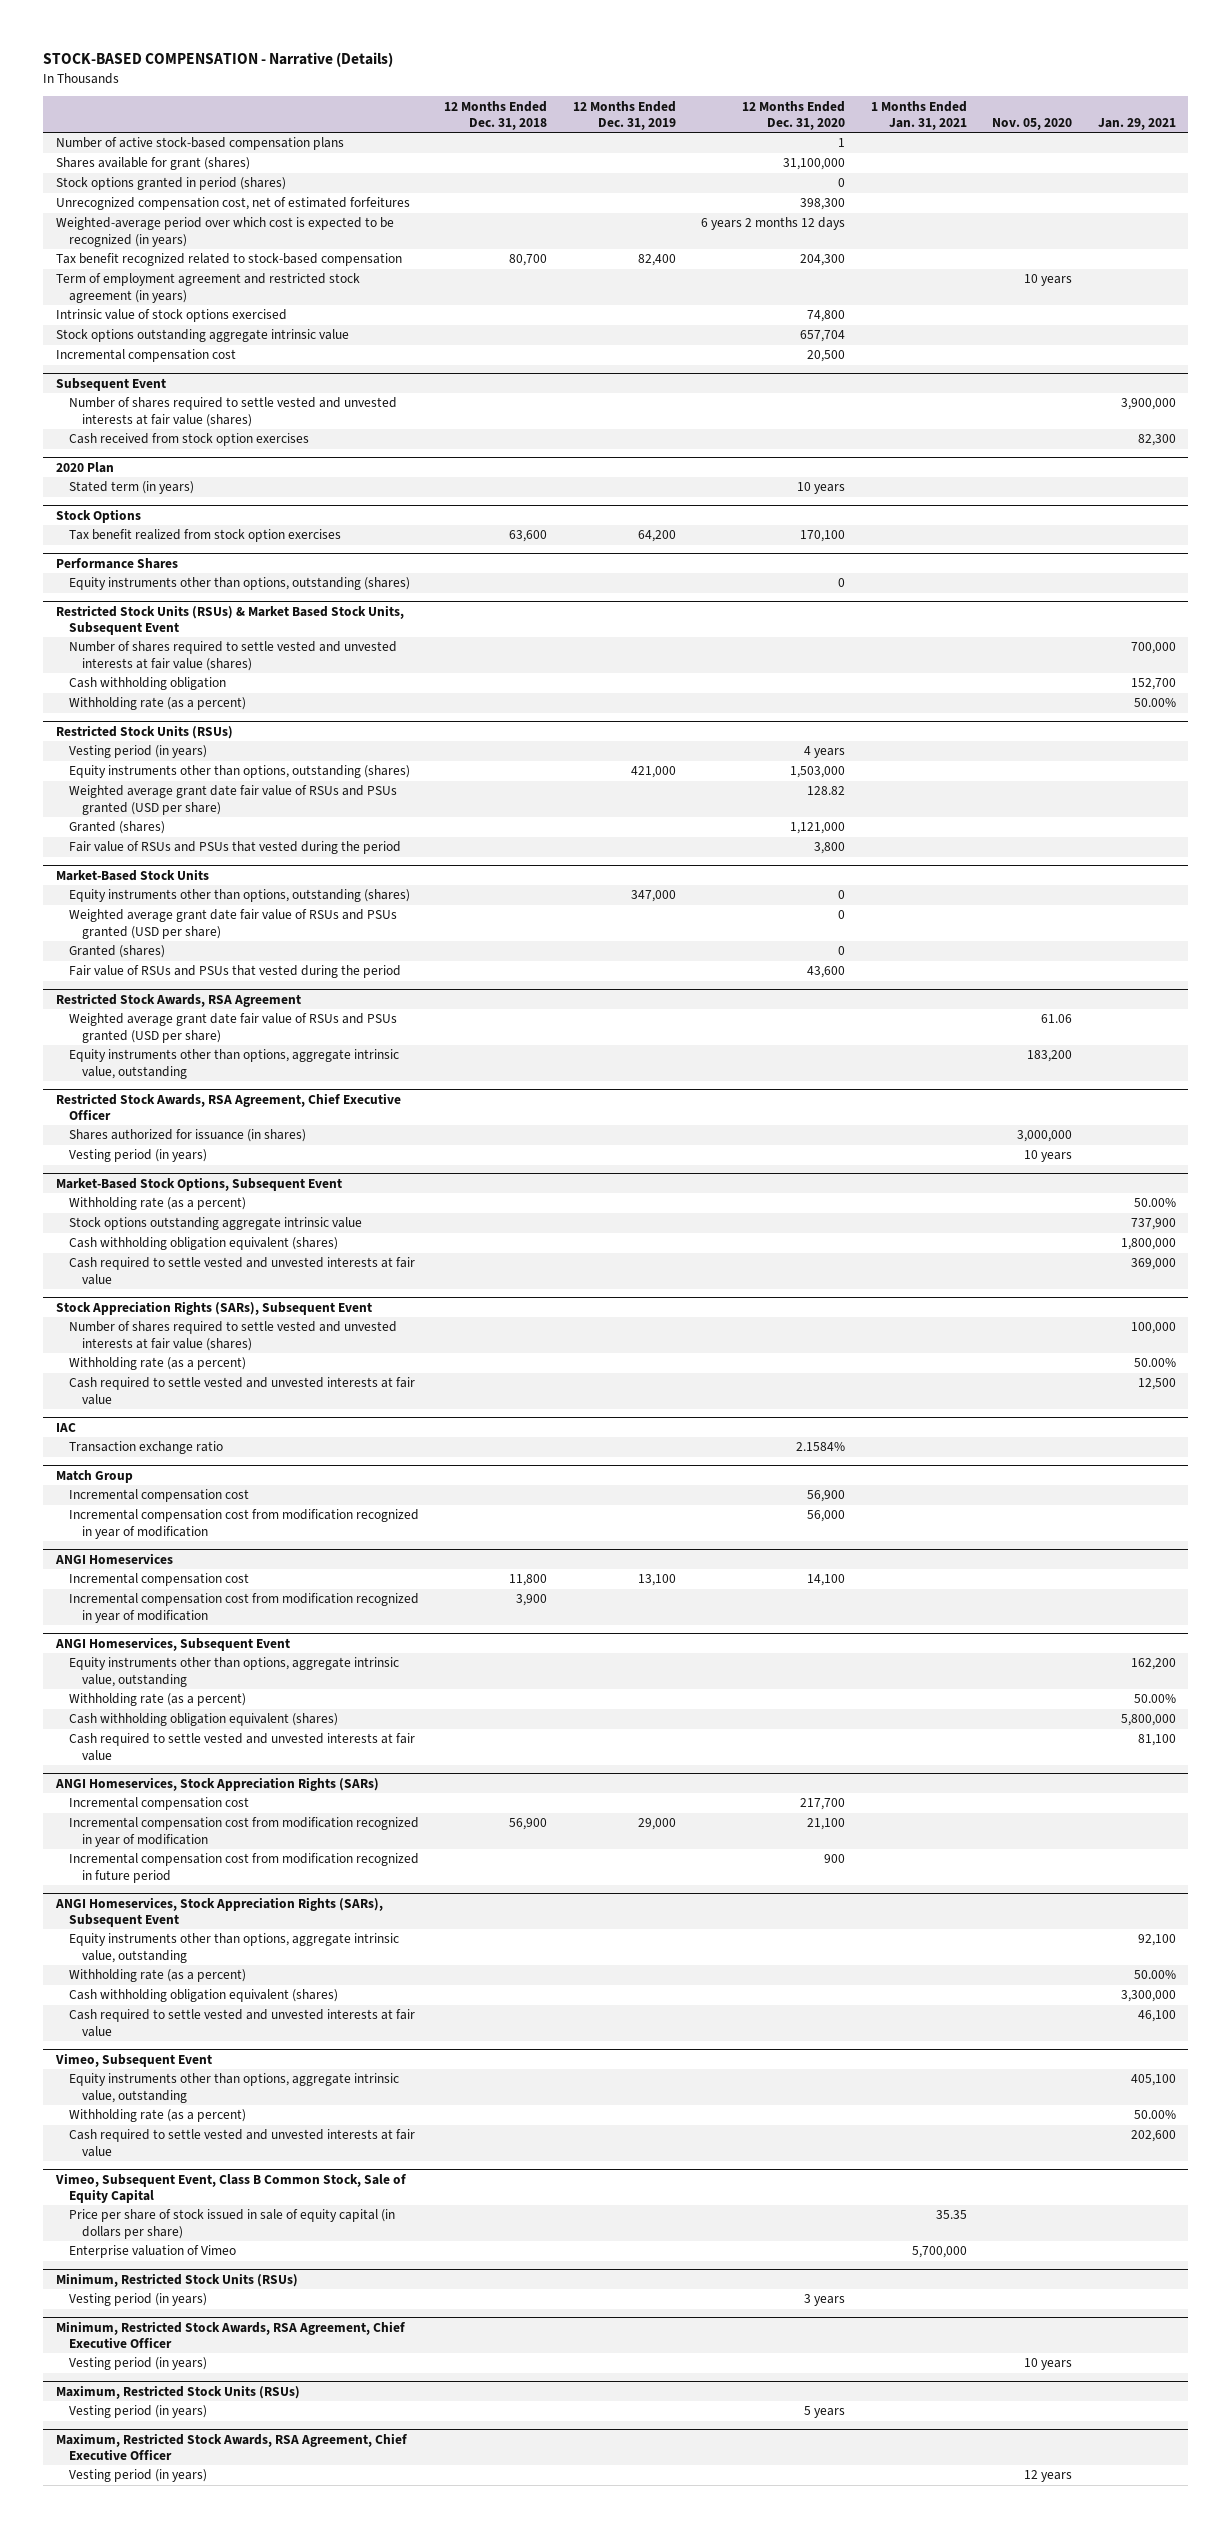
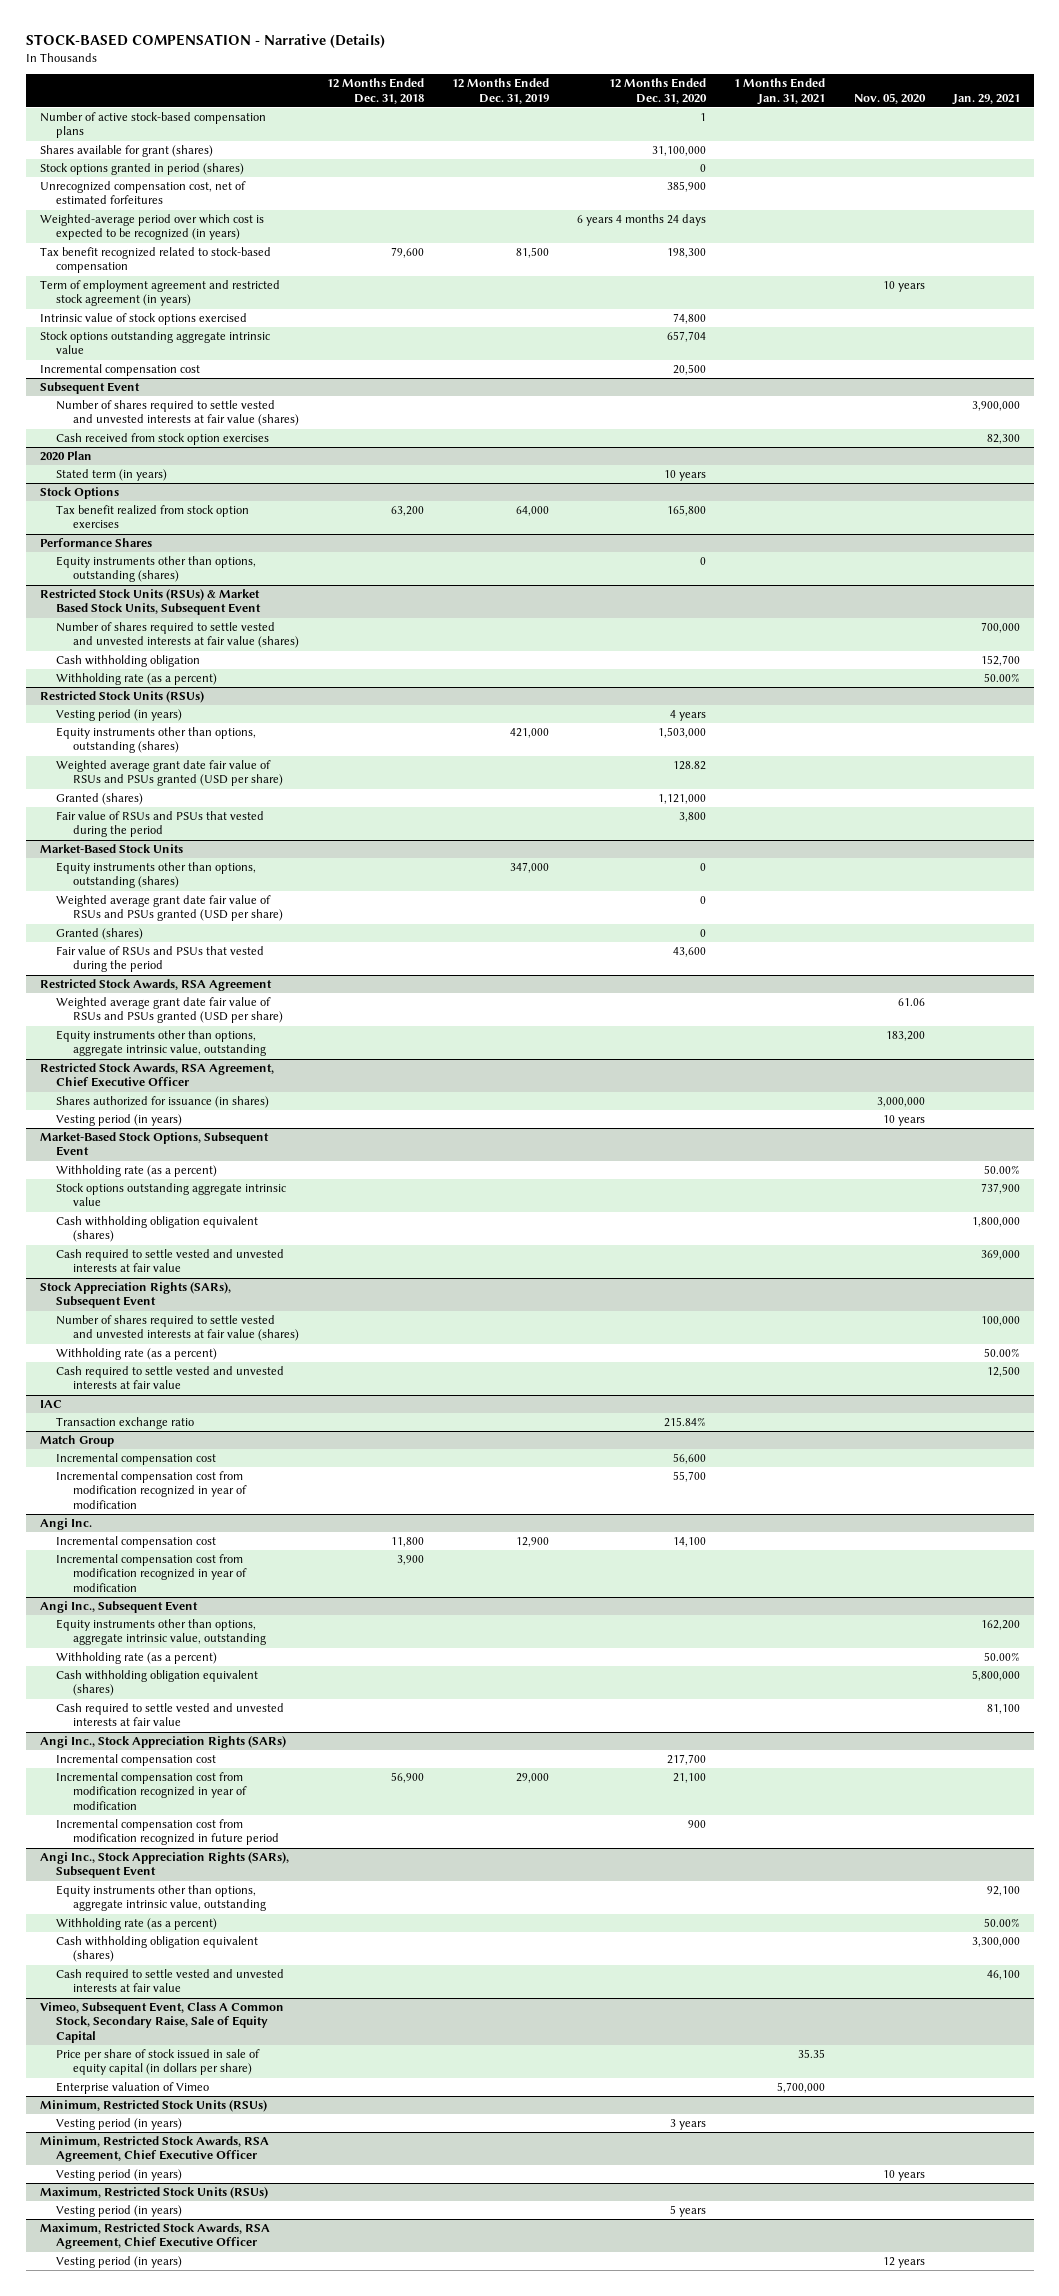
[800,198,846,211] 398,300 -> [667,181,707,193] 385,900
[701,217,846,231] 6 years 2 months 12 days -> [577,214,707,227] 6 years 4 months 24 days
[509,254,548,267] 80,700 -> [390,247,424,259] 79,600
[637,254,676,267] 82,400 -> [515,247,549,259] 81,500
[800,254,846,267] 204,300 -> [667,248,707,259] 198,300
[509,530,548,543] 63,600 -> [390,506,424,517] 63,200
[637,530,676,543] 64,200 -> [515,506,549,517] 64,000
[800,530,846,543] 170,100 -> [667,505,707,517] 165,800
[796,1442,846,1452] 2.1584% -> [664,1417,707,1428] 215.84%
[807,1490,846,1503] 56,900 -> [673,1453,707,1465] 56,600
[807,1510,846,1523] 56,000 -> [673,1471,707,1483] 55,700
[55,1552,174,1564] ANGI Homeservices -> [39,1518,92,1531] Angi Inc.
[637,1574,676,1587] 13,100 -> [515,1537,549,1548] 12,900
[55,1636,291,1651] ANGI Homeservices, Subsequent Event -> [39,1601,198,1614] Angi Inc., Subsequent Event
[55,1776,380,1791] ANGI Homeservices, Stock Appreciation Rights (SARs) -> [39,1736,286,1749] Angi Inc., Stock Appreciation Rights (SARs)
[55,1896,384,1927] ANGI Homeservices, Stock Appreciation Rights (SARs), Subsequent Event -> [39,1852,289,1879] Angi Inc., Stock Appreciation Rights (SARs), Subsequent Event
[55,2052,213,2067] Vimeo, Subsequent Event -> none
[69,2073,400,2103] Equity instruments other than options, aggregate intrinsic value, outstanding -> none
[69,2109,247,2123] Withholding rate (as a percent) -> none
[69,2129,416,2157] Cash required to settle vested and unvested interests at fair value -> none
[55,2172,408,2203] Vimeo, Subsequent Event, Class B Common Stock, Sale of Equity Capital -> [39,2002,284,2043] Vimeo, Subsequent Event, Class A Common Stock, Secondary Raise, Sale of Equity Capital

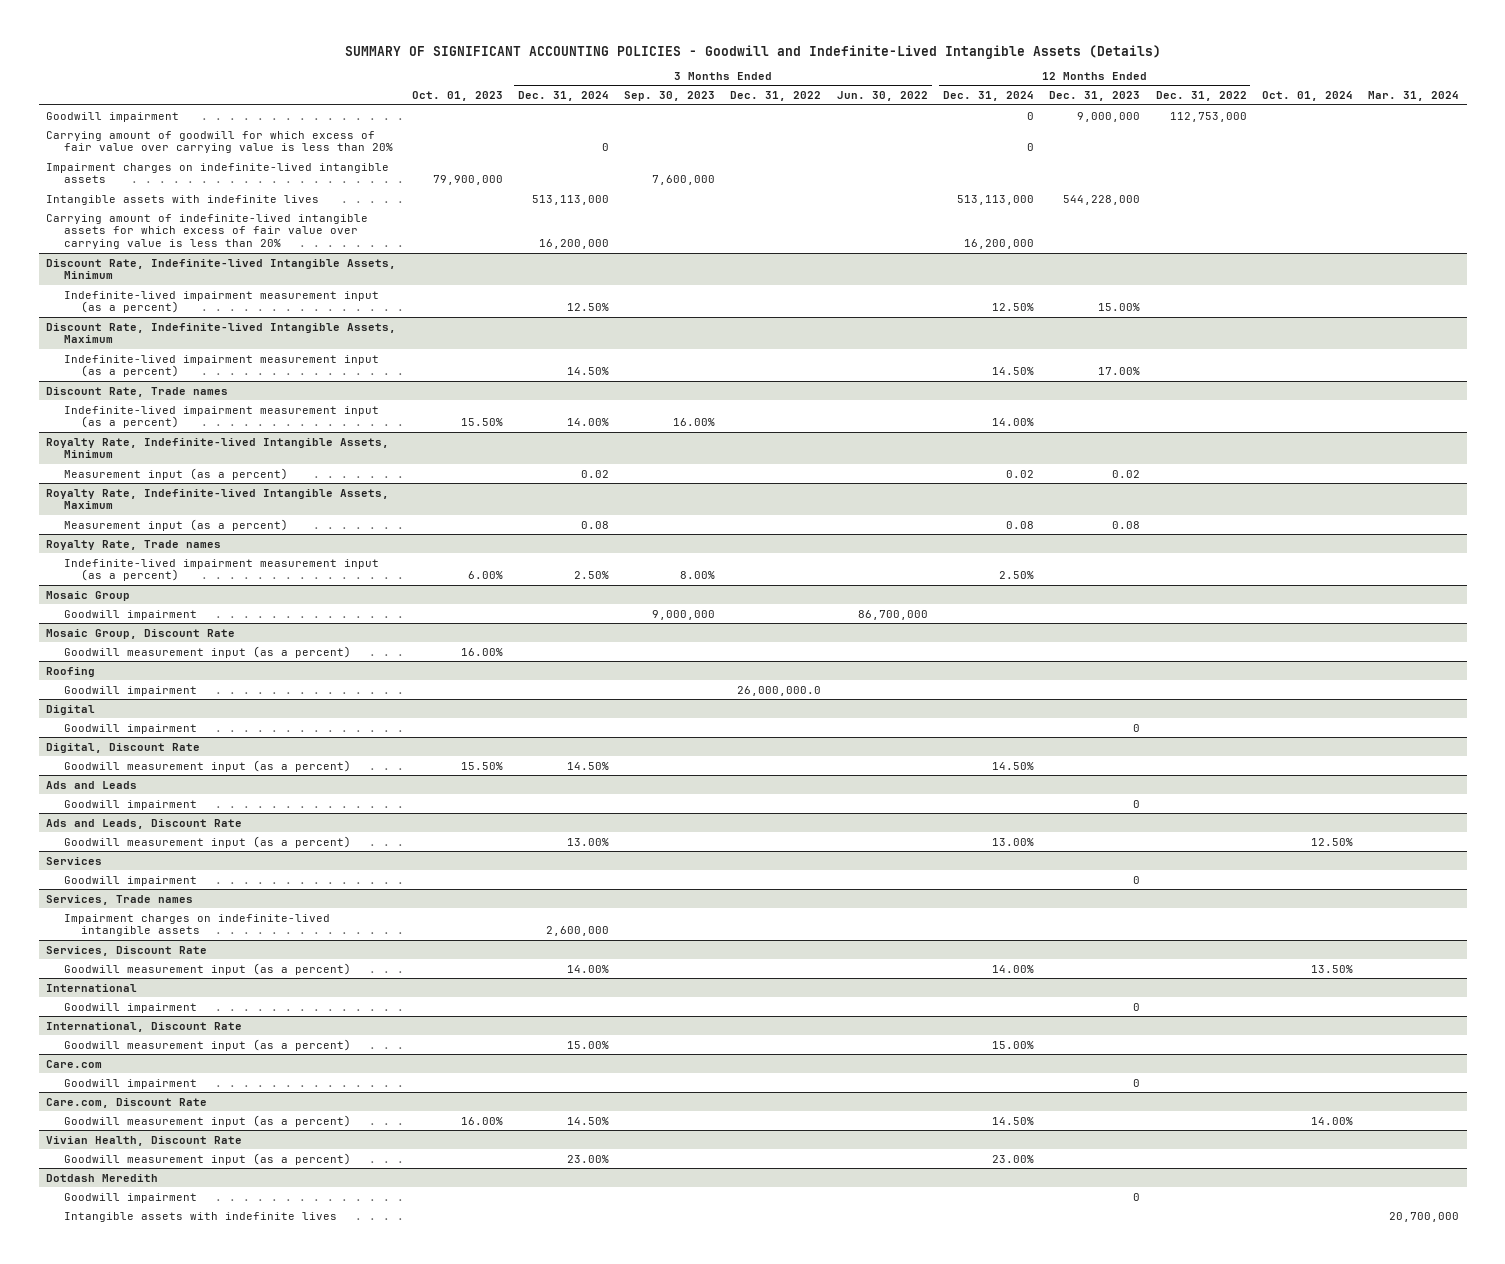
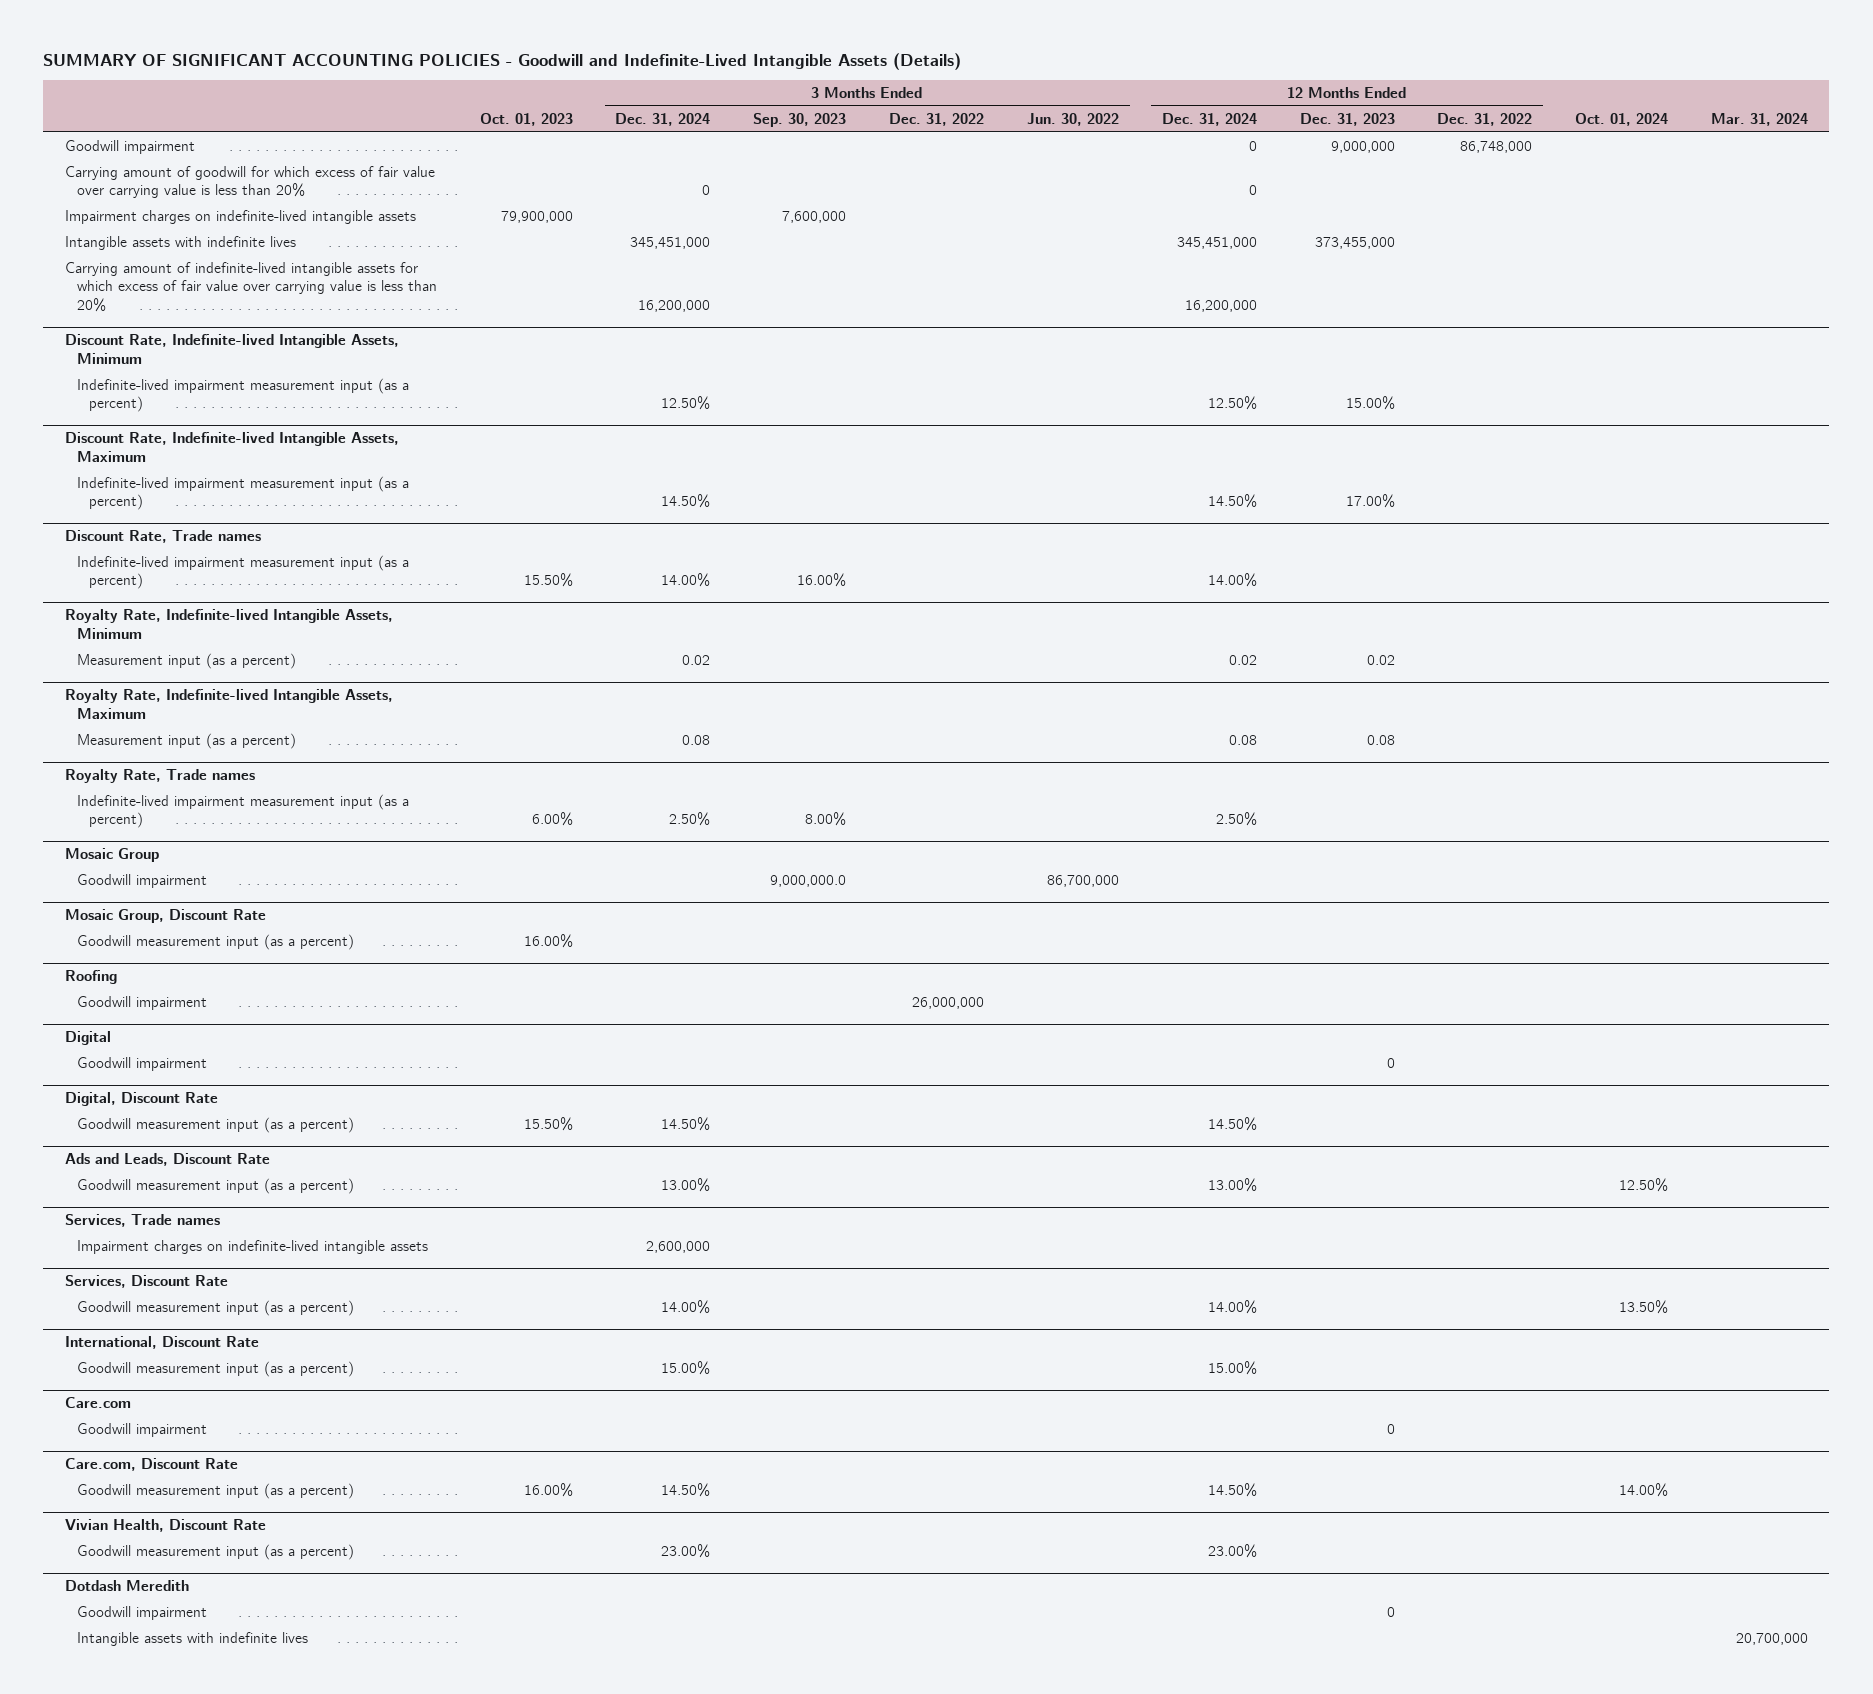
[1169,111,1247,122] 112,753,000 -> [1460,140,1533,153] 86,748,000
[531,194,609,205] 513,113,000 -> [630,236,711,249] 345,451,000
[957,194,1035,205] 513,113,000 -> [1176,236,1257,249] 345,451,000
[1063,194,1141,205] 544,228,000 -> [1314,236,1395,249] 373,455,000
[652,609,716,620] 9,000,000 -> [770,874,847,887] 9,000,000.0
[737,685,822,696] 26,000,000.0 -> [912,996,985,1009] 26,000,000
[46,780,138,789] Ads and Leads -> none
[63,799,197,810] Goodwill impairment -> none
[46,856,103,865] Services -> none
[63,875,197,886] Goodwill impairment -> none
[46,983,138,992] International -> none
[63,1002,197,1013] Goodwill impairment -> none

